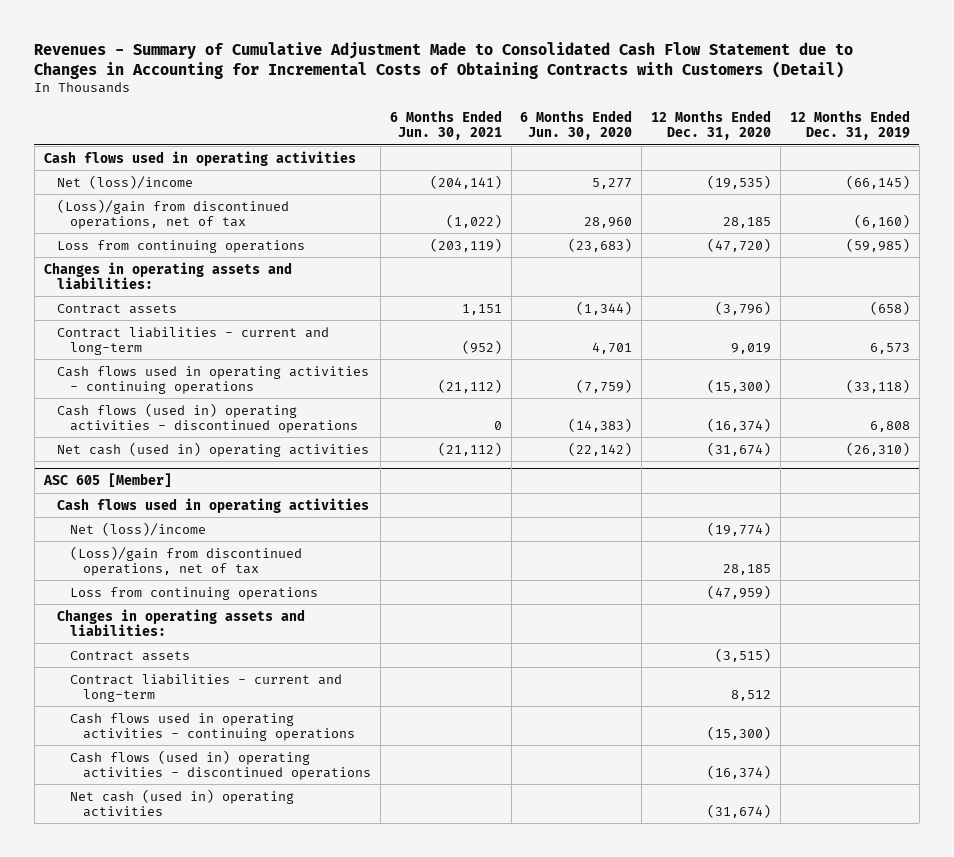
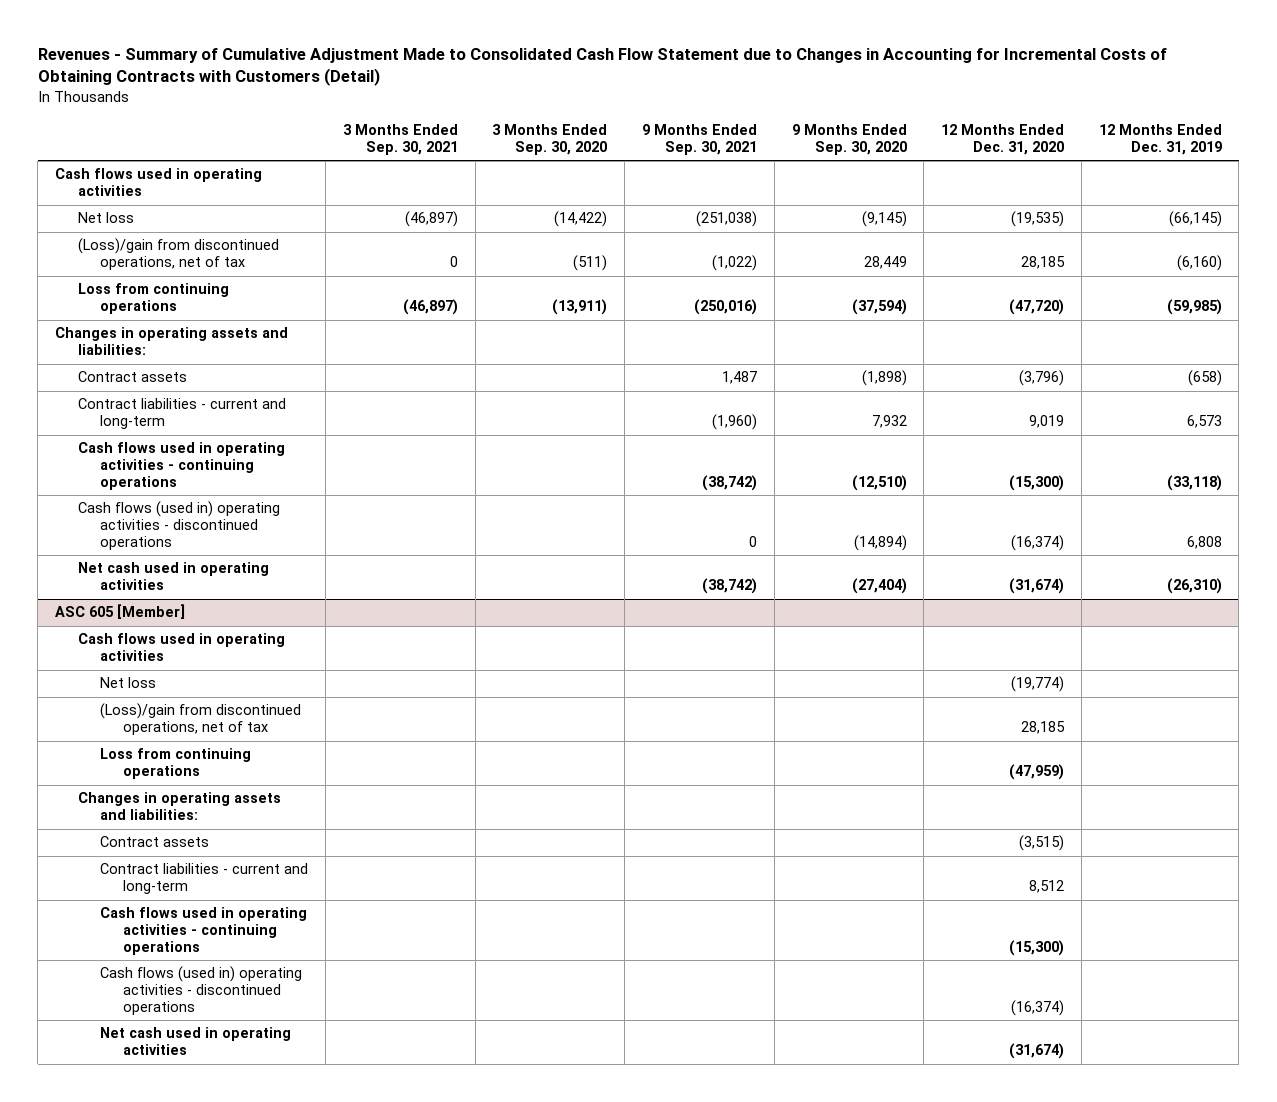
[389,109,502,141] 6 Months Ended Jun. 30, 2021 -> none
[520,109,633,141] 6 Months Ended Jun. 30, 2020 -> none
none -> [342,123,458,155] 3 Months Ended Sep. 30, 2021
none -> [492,123,608,155] 3 Months Ended Sep. 30, 2020
none -> [641,123,757,155] 9 Months Ended Sep. 30, 2021
none -> [791,123,907,155] 9 Months Ended Sep. 30, 2020
[56,174,193,189] Net (loss)/income -> [77,212,134,224] Net loss
[56,441,369,457] Net cash (used in) operating activities -> [77,562,269,591] Net cash used in operating activities
[69,521,206,536] Net (loss)/income -> [100,677,157,689] Net loss
[69,788,294,817] Net cash (used in) operating activities -> [100,1027,292,1056] Net cash used in operating activities

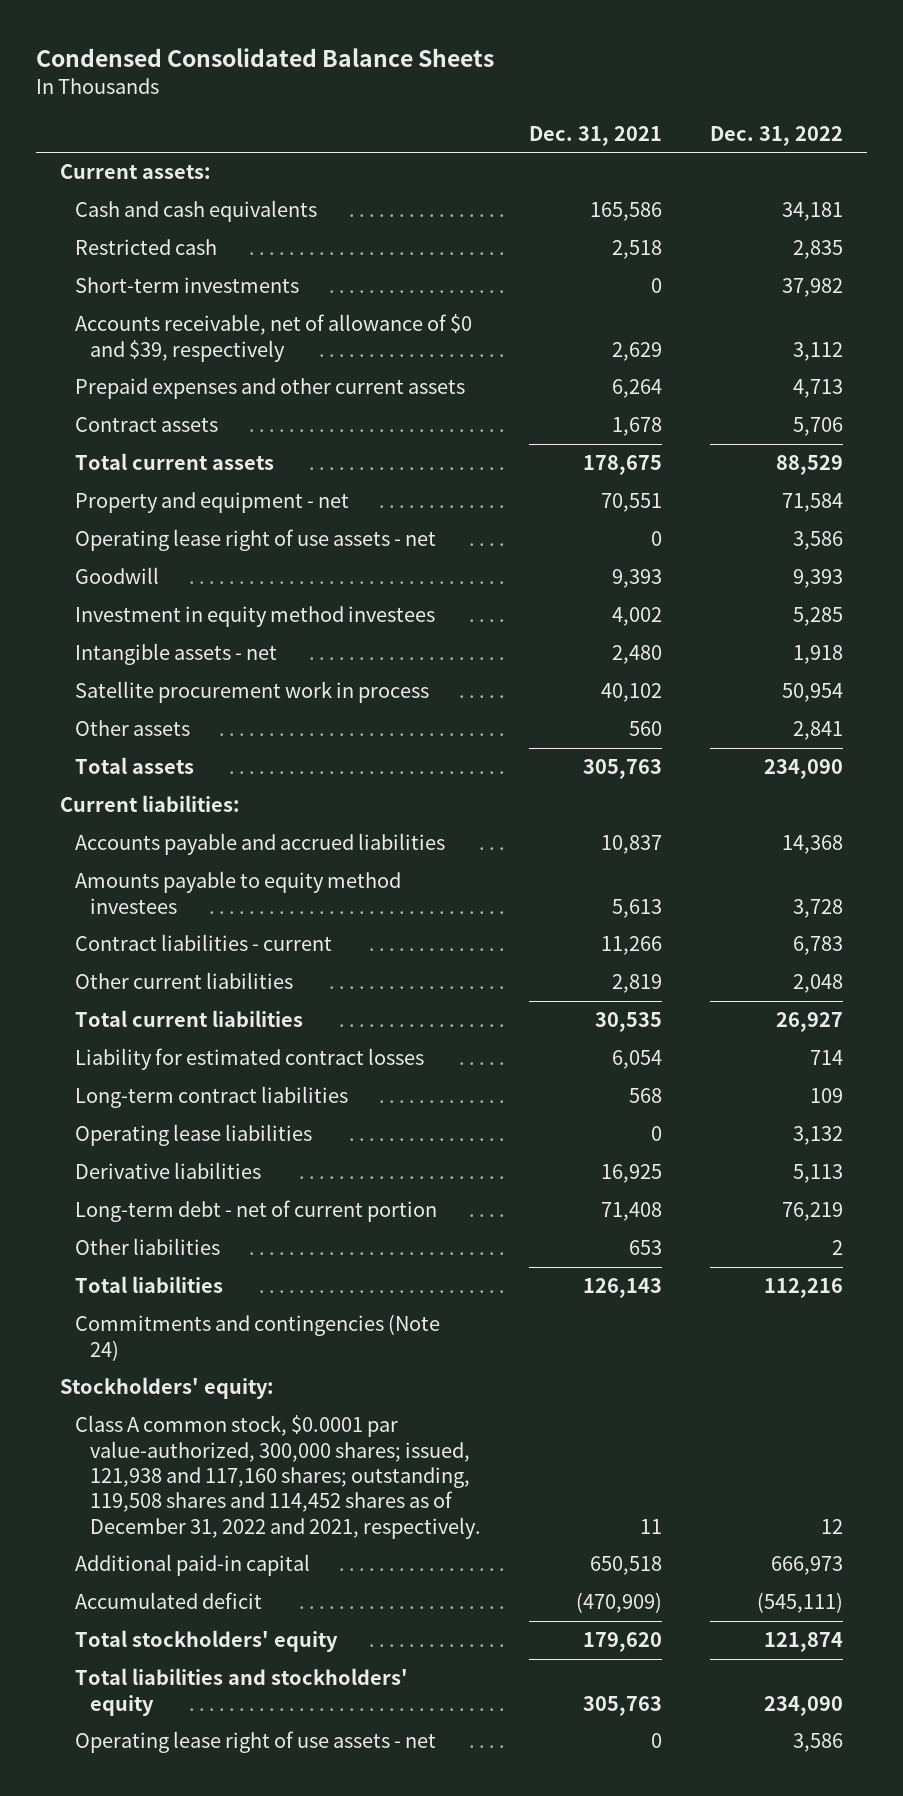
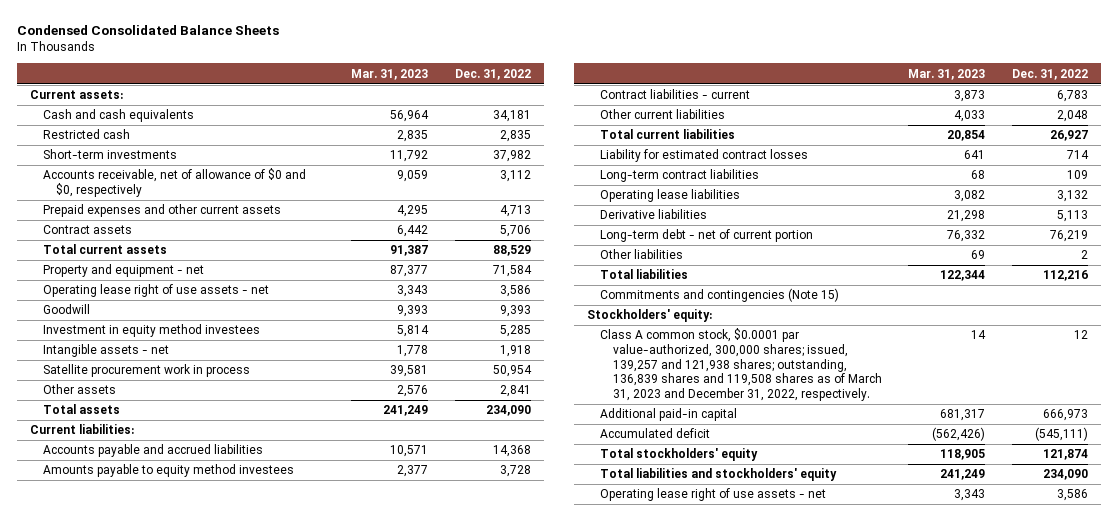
[528,125,662,146] Dec. 31, 2021 -> none
none -> [351,68,429,80] Mar. 31, 2023
[74,314,472,362] Accounts receivable, net of allowance of $0 and $39, respectively -> [42,168,306,198] Accounts receivable, net of allowance of $0 and $0, respectively
[74,1314,440,1361] Commitments and contingencies (Note 24) -> [599,288,839,303] Commitments and contingencies (Note 15)
[74,1415,481,1539] Class A common stock, $0.0001 par value-authorized, 300,000 shares; issued, 121,938 and 117,160 shares; outstanding, 119,508 shares and 114,452 shares as of December 31, 2022 and 2021, respectively. -> [599,328,882,402] Class A common stock, $0.0001 par value-authorized, 300,000 shares; issued, 139,257 and 121,938 shares; outstanding, 136,839 shares and 119,508 shares as of March 31, 2023 and December 31, 2022, respectively.

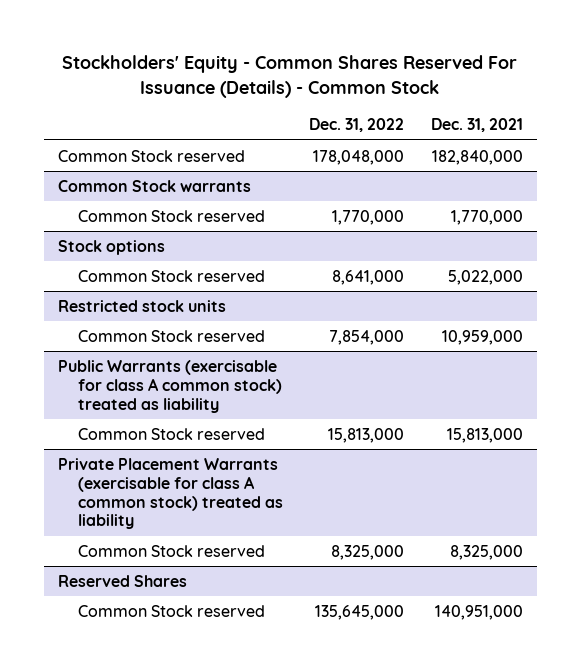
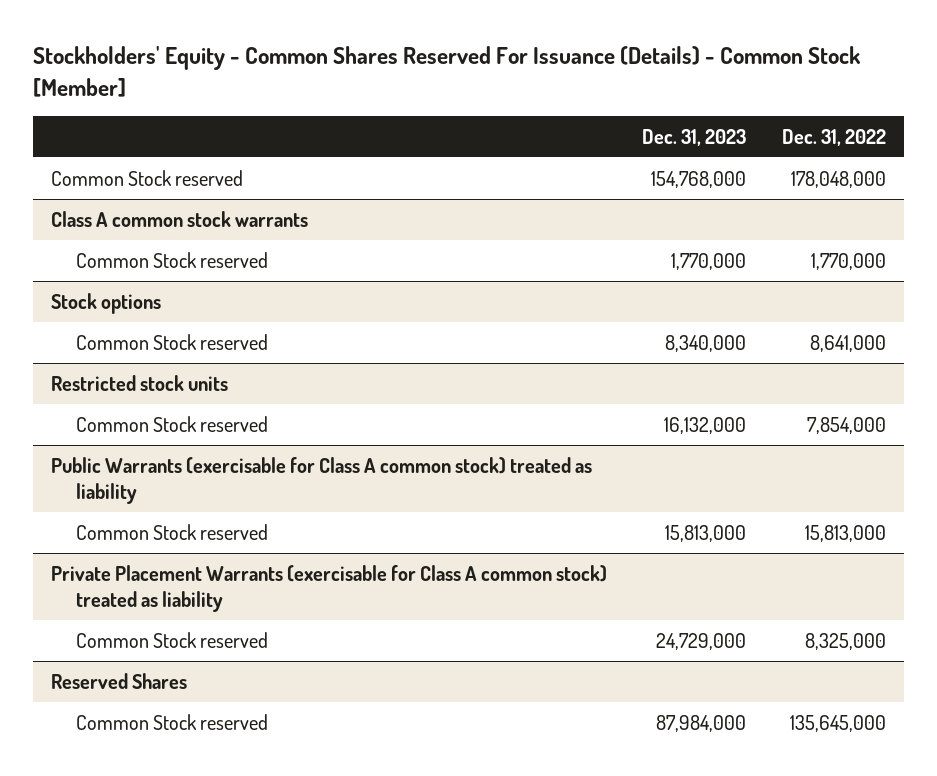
[62,54,518,98] Stockholders' Equity - Common Shares Reserved For Issuance (Details) - Common Stock -> [32,46,861,97] Stockholders' Equity - Common Shares Reserved For Issuance (Details) - Common Stock [Member]
[431,118,524,133] Dec. 31, 2021 -> none
none -> [642,128,747,146] Dec. 31, 2023
[57,179,251,192] Common Stock warrants -> [50,210,308,227] Class A common stock warrants
[57,359,282,413] Public Warrants (exercisable for class A common stock) treated as liability -> [50,456,592,504] Public Warrants (exercisable for Class A common stock) treated as liability
[57,457,283,530] Private Placement Warrants (exercisable for class A common stock) treated as liability -> [50,564,607,612] Private Placement Warrants (exercisable for Class A common stock) treated as liability

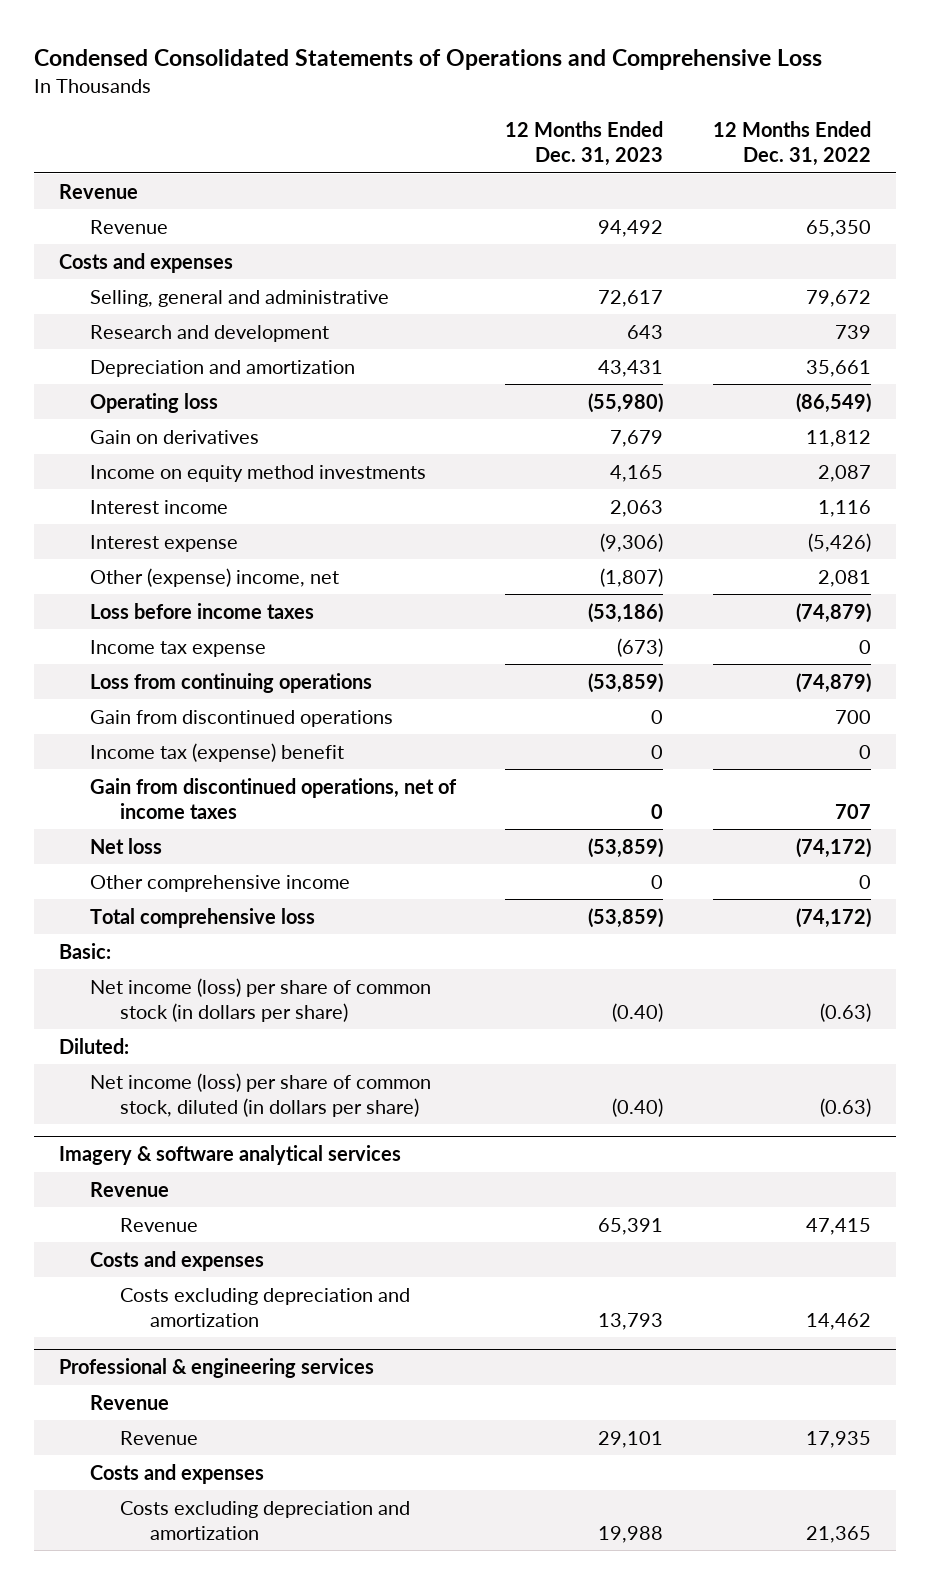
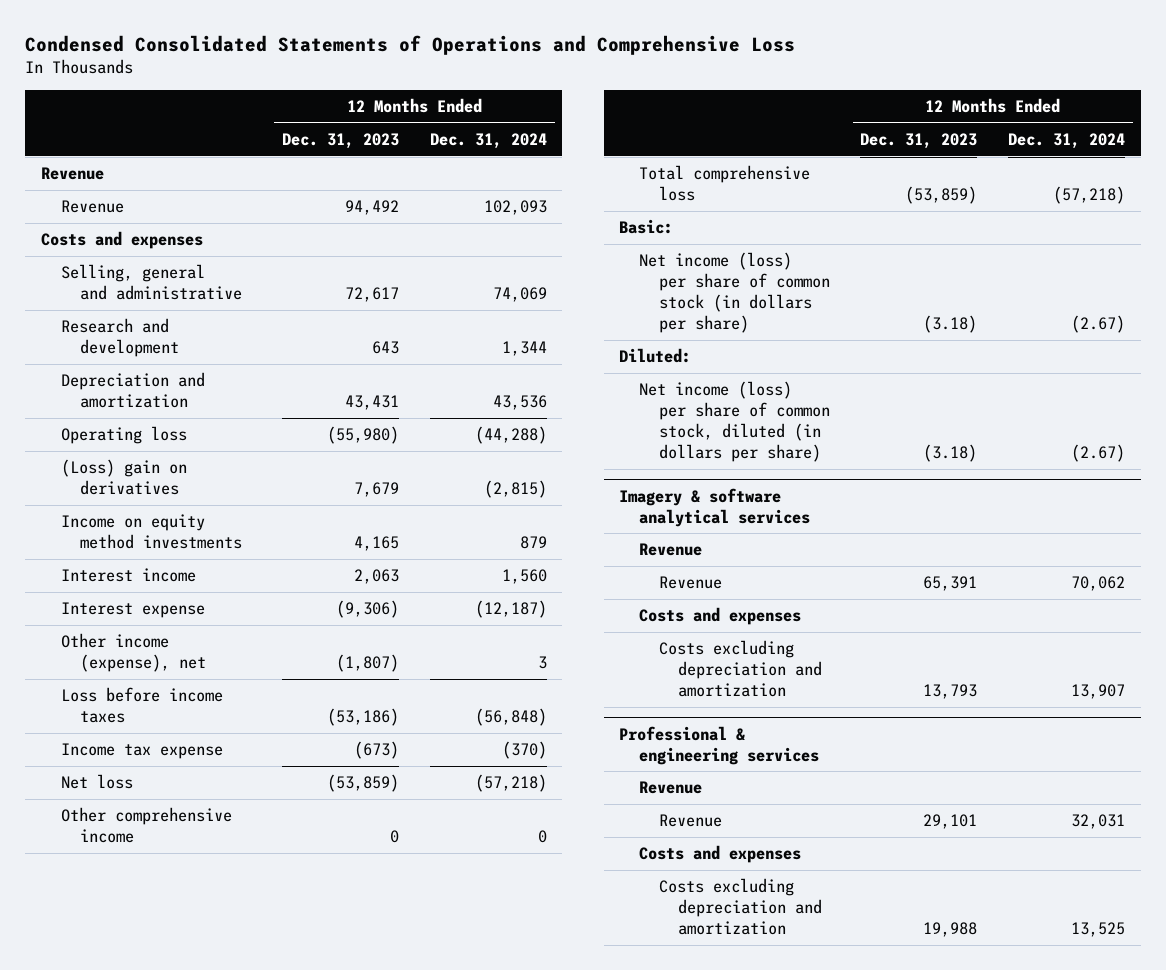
[712,121,871,167] 12 Months Ended Dec. 31, 2022 -> none
none -> [429,133,547,150] Dec. 31, 2024
[89,429,259,444] Gain on derivatives -> [60,459,187,496] (Loss) gain on derivatives
[89,567,339,587] Other (expense) income, net -> [60,633,207,673] Other income (expense), net
[89,672,372,693] Loss from continuing operations -> none
[89,709,393,727] Gain from discontinued operations -> none
[89,742,344,762] Income tax (expense) benefit -> none
[89,777,457,819] Gain from discontinued operations, net of income taxes -> none
[612,1002,664,1022] (0.40) -> [923,315,978,334] (3.18)
[612,1097,664,1117] (0.40) -> [923,444,978,463] (3.18)

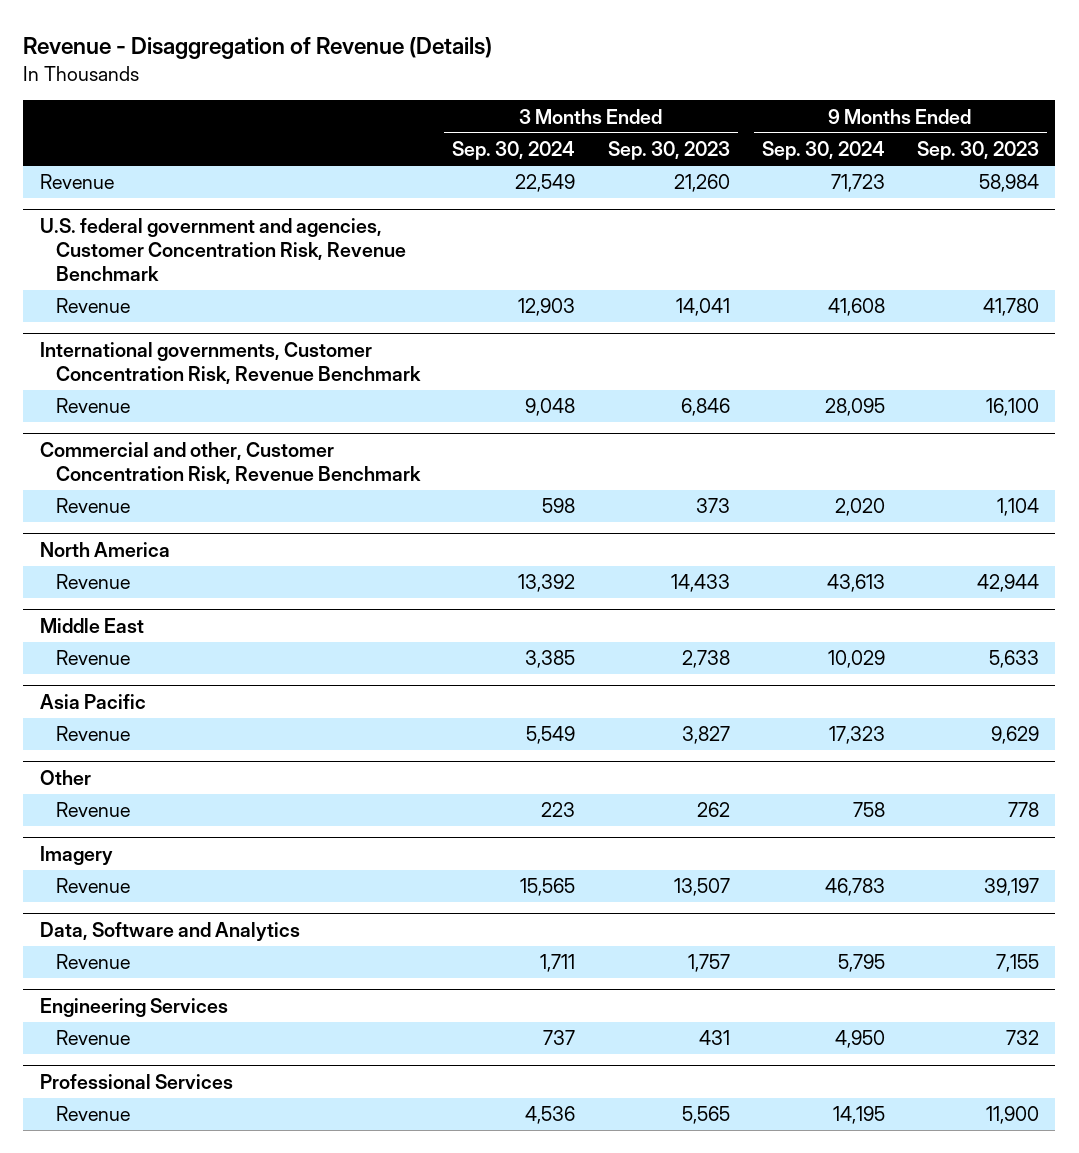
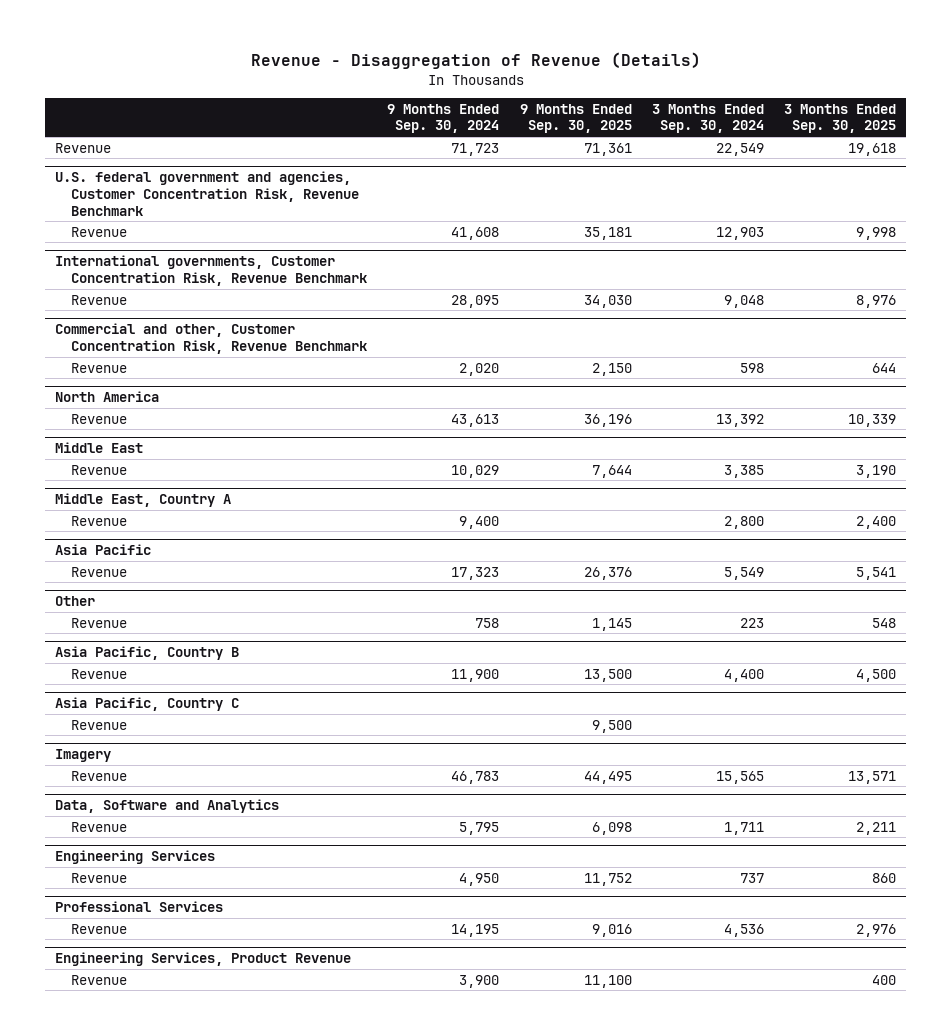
[607,141,730,161] Sep. 30, 2023 -> none
[916,141,1039,161] Sep. 30, 2023 -> none
none -> [519,103,632,134] 9 Months Ended Sep. 30, 2025
none -> [783,103,896,134] 3 Months Ended Sep. 30, 2025
none -> [55,492,232,507] Middle East, Country A
none -> [71,515,128,526] Revenue
none -> [55,645,240,660] Asia Pacific, Country B
none -> [71,668,128,679] Revenue
none -> [55,696,240,711] Asia Pacific, Country C
none -> [71,719,128,730] Revenue
none -> [55,951,352,966] Engineering Services, Product Revenue
none -> [71,974,128,985] Revenue

